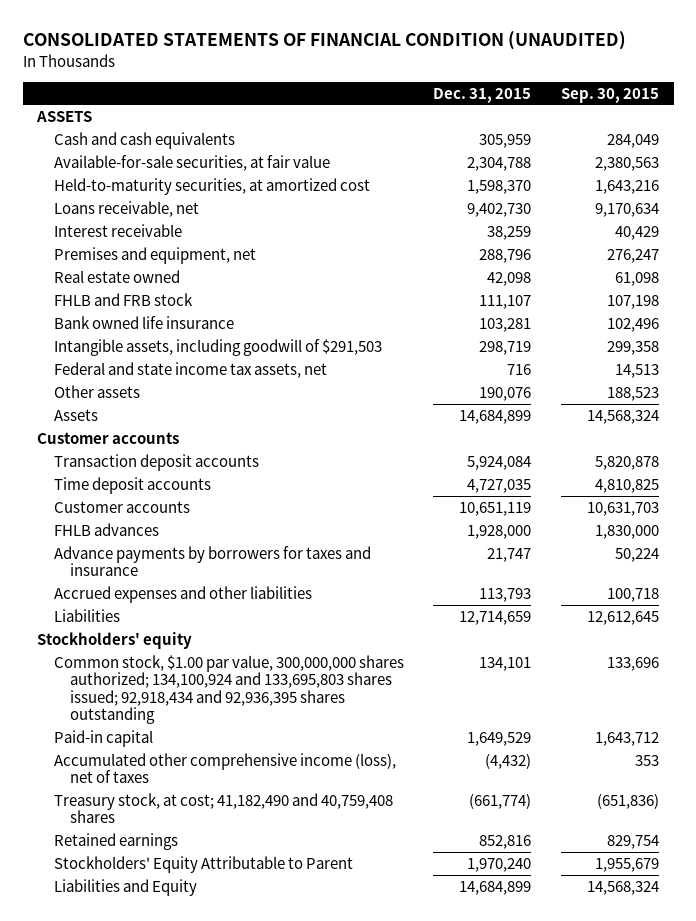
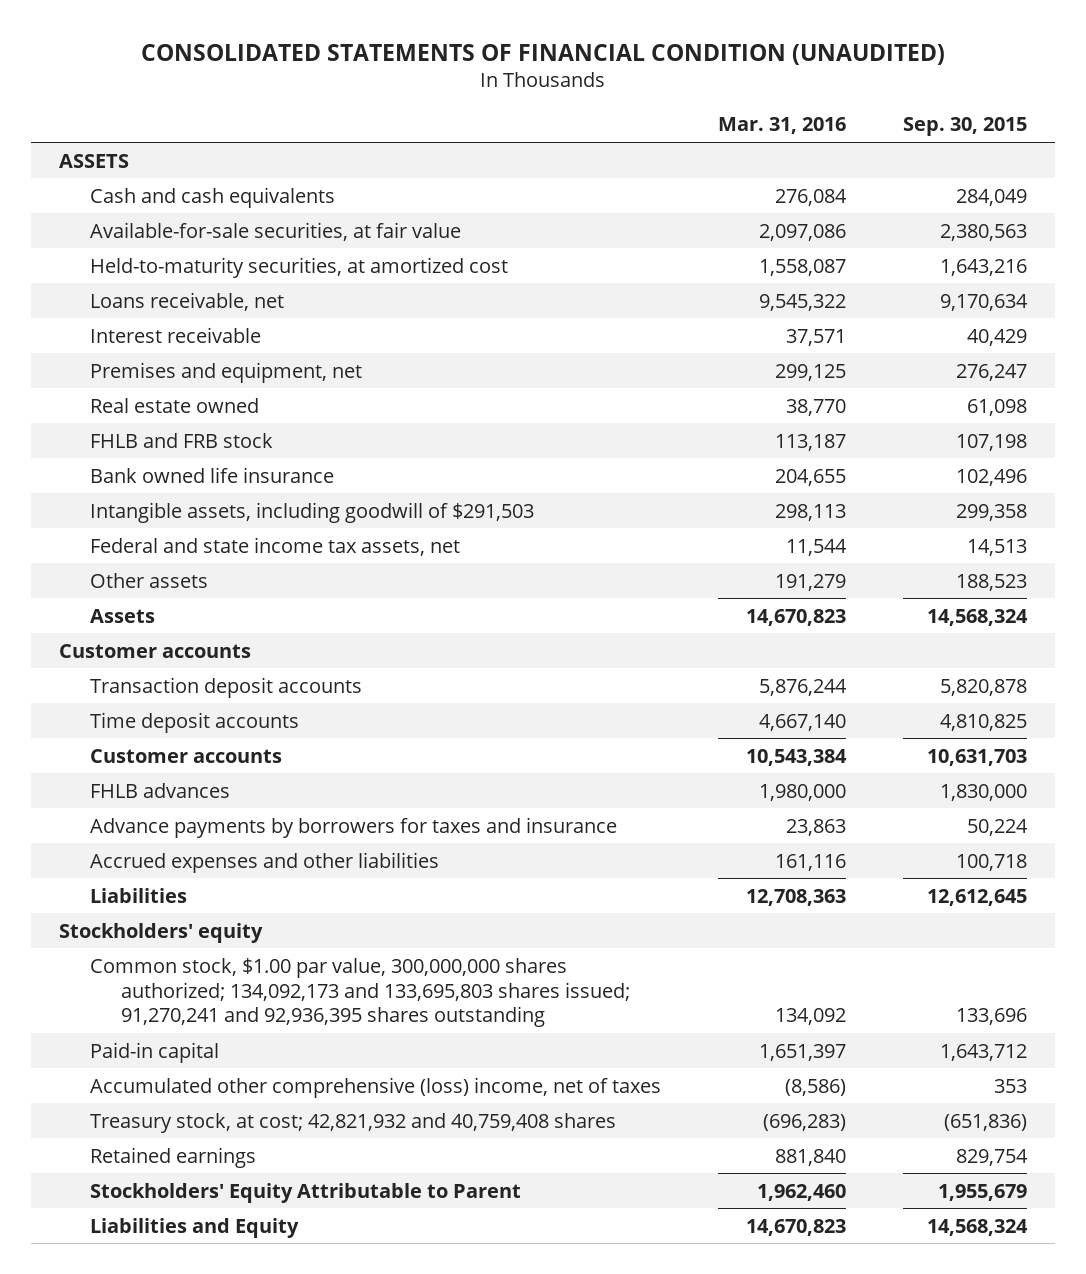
[433,87,532,103] Dec. 31, 2015 -> none
none -> [717,117,846,135] Mar. 31, 2016
[53,654,404,725] Common stock, $1.00 par value, 300,000,000 shares authorized; 134,100,924 and 133,695,803 shares issued; 92,918,434 and 92,936,395 shares outstanding -> [90,957,631,1028] Common stock, $1.00 par value, 300,000,000 shares authorized; 134,092,173 and 133,695,803 shares issued; 91,270,241 and 92,936,395 shares outstanding
[53,752,396,784] Accumulated other comprehensive income (loss), net of taxes -> [90,1076,662,1098] Accumulated other comprehensive (loss) income, net of taxes
[53,792,393,824] Treasury stock, at cost; 41,182,490 and 40,759,408 shares -> [90,1112,617,1133] Treasury stock, at cost; 42,821,932 and 40,759,408 shares

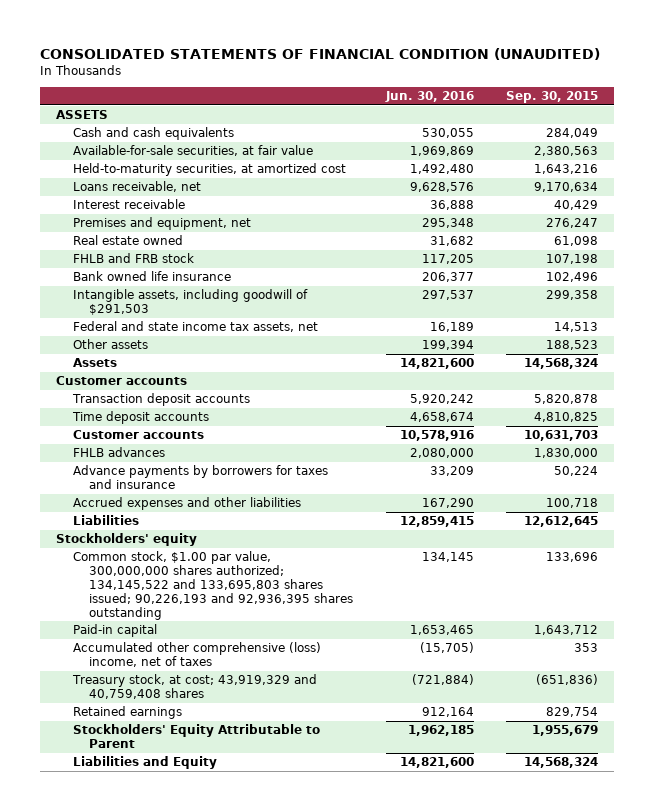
[717,117,846,135] Mar. 31, 2016 -> none
none -> [384,91,474,103] Jun. 30, 2016
[90,957,631,1028] Common stock, $1.00 par value, 300,000,000 shares authorized; 134,092,173 and 133,695,803 shares issued; 91,270,241 and 92,936,395 shares outstanding -> [72,551,354,620] Common stock, $1.00 par value, 300,000,000 shares authorized; 134,145,522 and 133,695,803 shares issued; 90,226,193 and 92,936,395 shares outstanding
[90,1112,617,1133] Treasury stock, at cost; 42,821,932 and 40,759,408 shares -> [71,674,317,700] Treasury stock, at cost; 43,919,329 and 40,759,408 shares

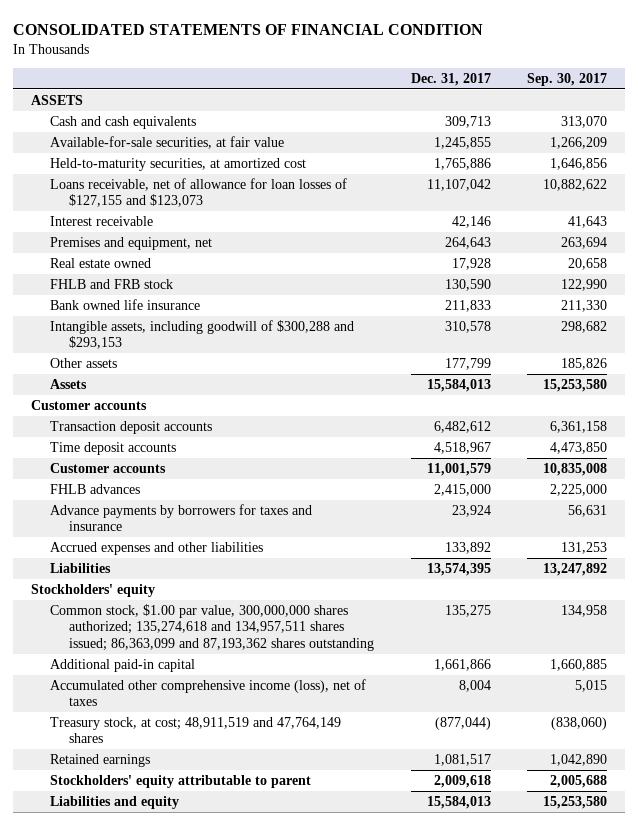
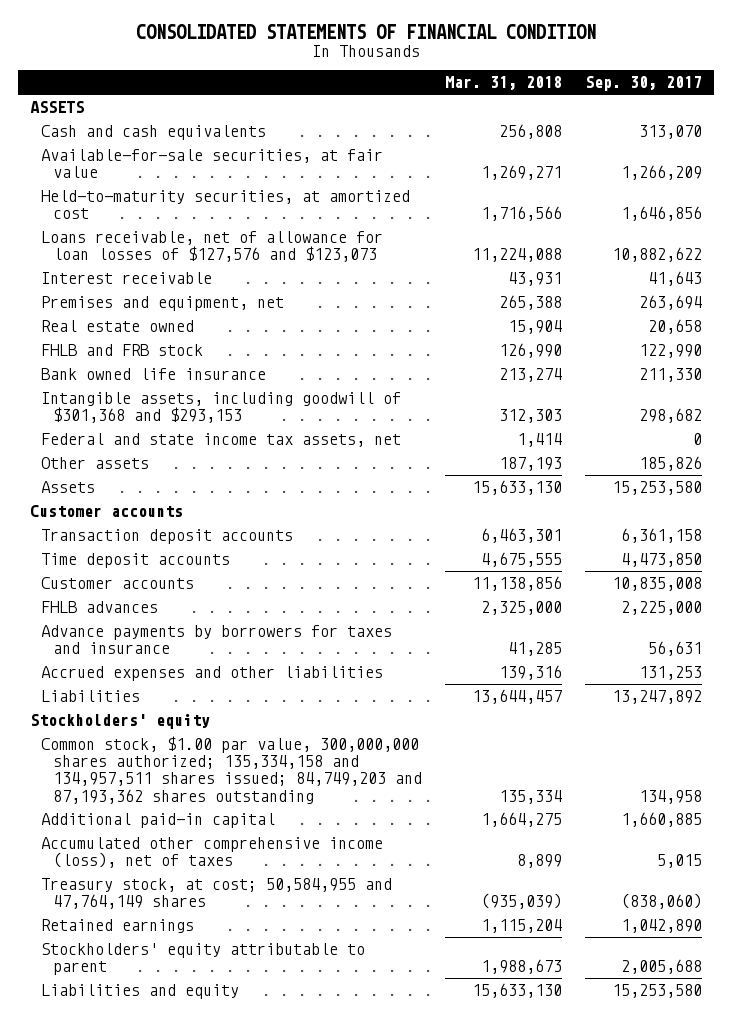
[410,72,491,86] Dec. 31, 2017 -> none
none -> [444,76,562,91] Mar. 31, 2018
[50,178,348,208] Loans receivable, net of allowance for loan losses of $127,155 and $123,073 -> [41,231,384,263] Loans receivable, net of allowance for loan losses of $127,576 and $123,073
[50,320,355,350] Intangible assets, including goodwill of $300,288 and $293,153 -> [41,392,402,424] Intangible assets, including goodwill of $301,368 and $293,153
none -> [41,433,402,448] Federal and state income tax assets, net
[50,604,375,651] Common stock, $1.00 par value, 300,000,000 shares authorized; 135,274,618 and 134,957,511 shares issued; 86,363,099 and 87,193,362 shares outstanding -> [41,736,422,804] Common stock, $1.00 par value, 300,000,000 shares authorized; 135,334,158 and 134,957,511 shares issued; 84,749,203 and 87,193,362 shares outstanding
[50,717,342,744] Treasury stock, at cost; 48,911,519 and 47,764,149 shares -> [41,878,393,910] Treasury stock, at cost; 50,584,955 and 47,764,149 shares

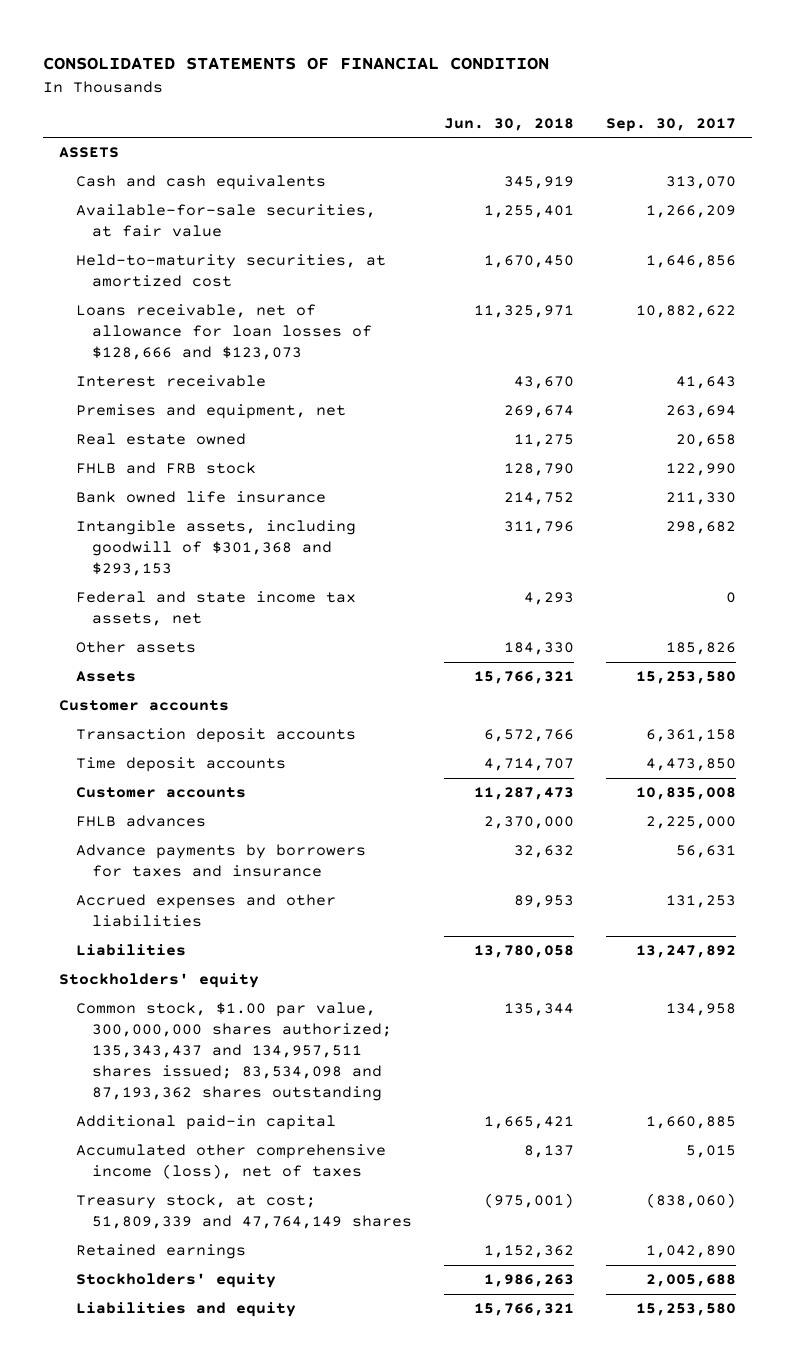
[444,76,562,91] Mar. 31, 2018 -> none
none -> [443,117,574,131] Jun. 30, 2018
[41,231,384,263] Loans receivable, net of allowance for loan losses of $127,576 and $123,073 -> [75,304,373,361] Loans receivable, net of allowance for loan losses of $128,666 and $123,073
[41,736,422,804] Common stock, $1.00 par value, 300,000,000 shares authorized; 135,334,158 and 134,957,511 shares issued; 84,749,203 and 87,193,362 shares outstanding -> [75,1002,393,1102] Common stock, $1.00 par value, 300,000,000 shares authorized; 135,343,437 and 134,957,511 shares issued; 83,534,098 and 87,193,362 shares outstanding
[41,878,393,910] Treasury stock, at cost; 50,584,955 and 47,764,149 shares -> [75,1194,413,1230] Treasury stock, at cost; 51,809,339 and 47,764,149 shares
[41,943,366,976] Stockholders' equity attributable to parent -> [75,1273,276,1289] Stockholders' equity

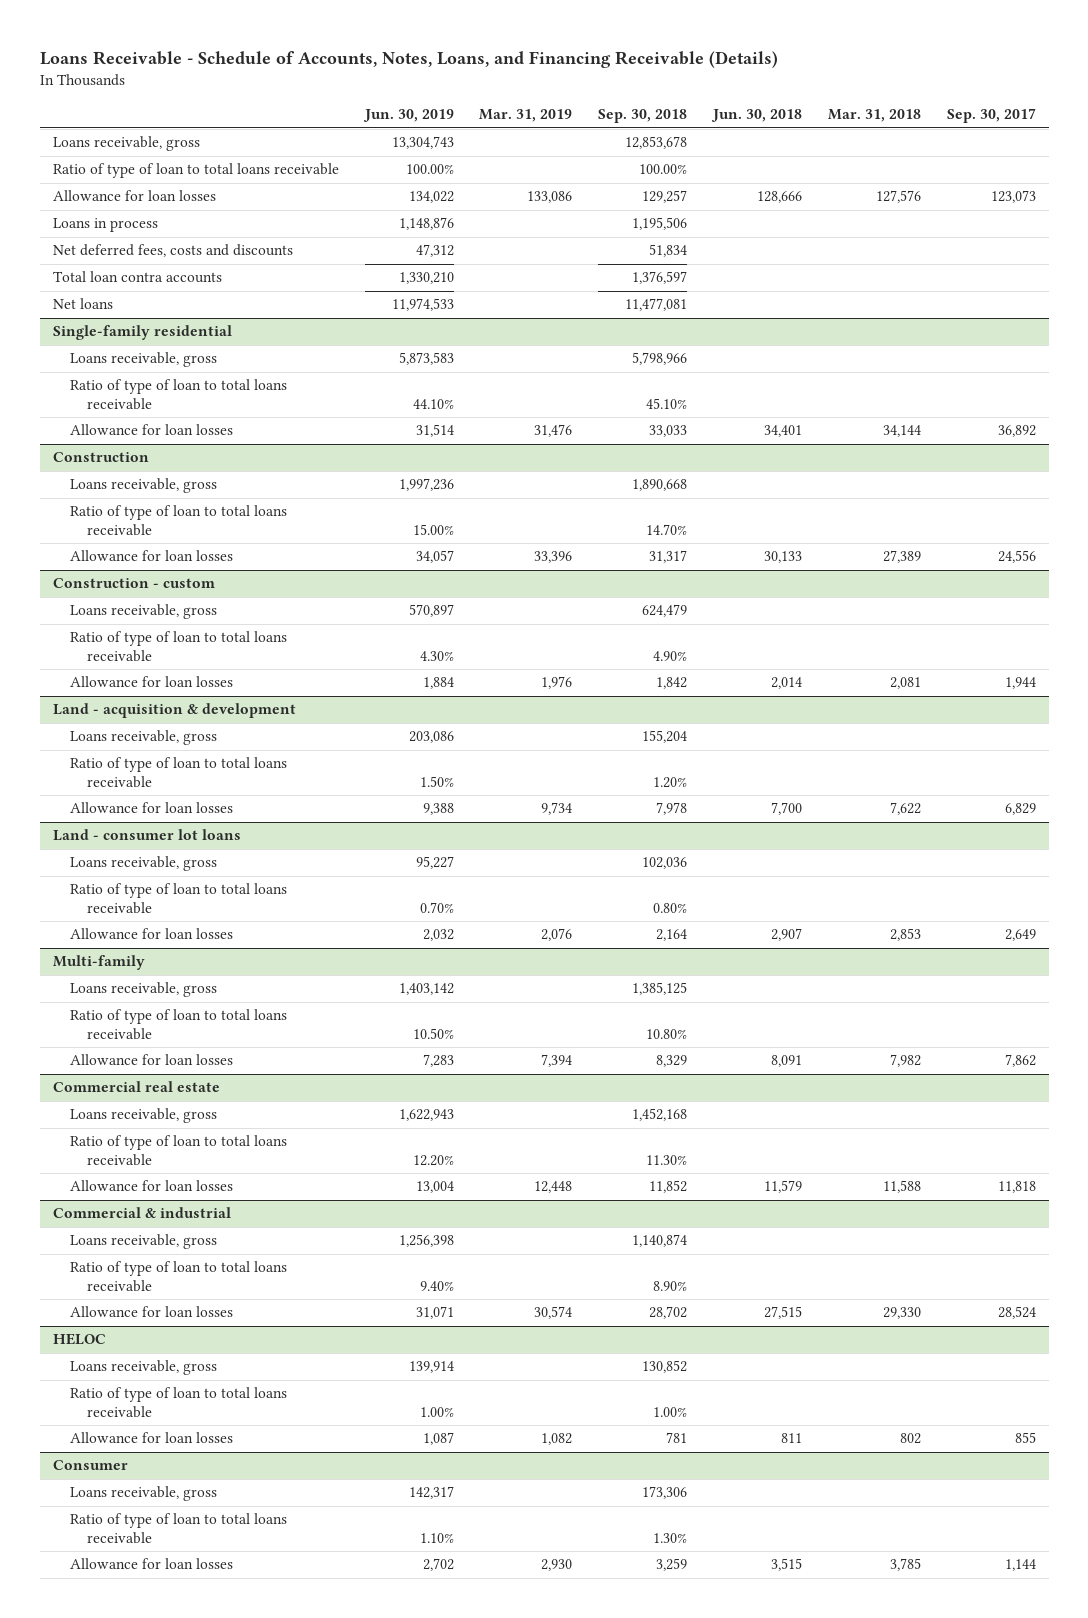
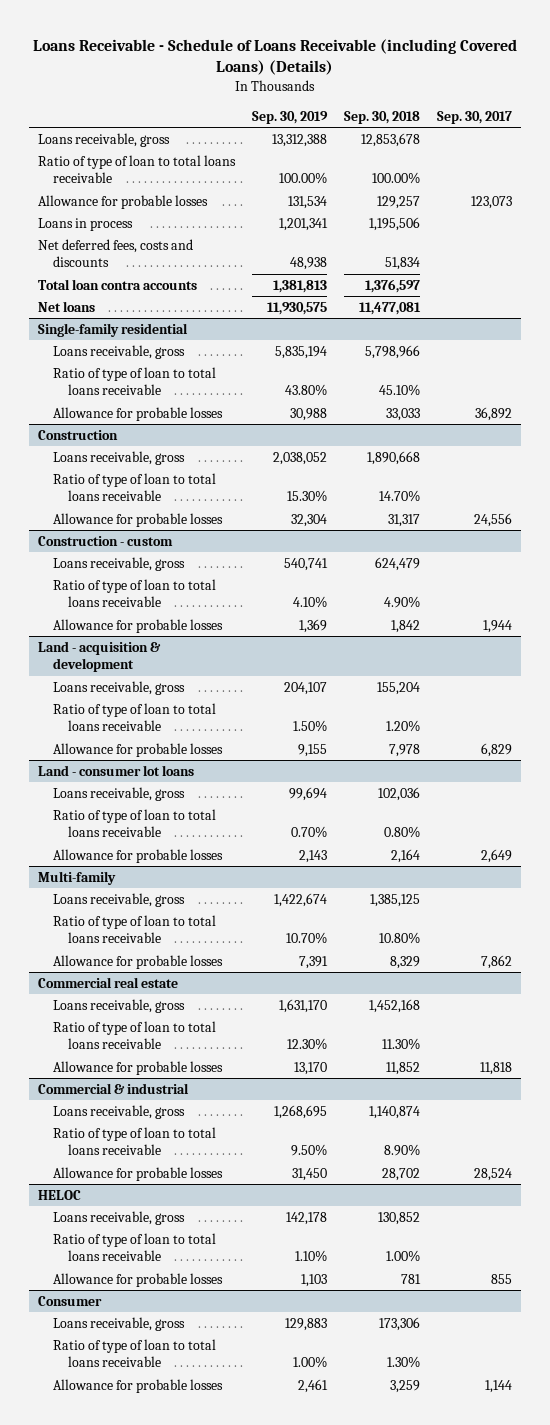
[39,51,778,69] Loans Receivable - Schedule of Accounts, Notes, Loans, and Financing Receivable (Details) -> [33,38,518,76] Loans Receivable - Schedule of Loans Receivable (including Covered Loans) (Details)
[362,109,454,123] Jun. 30, 2019 -> none
[479,109,573,123] Mar. 31, 2019 -> none
[711,109,803,123] Jun. 30, 2018 -> none
[827,109,921,123] Mar. 31, 2018 -> none
none -> [252,110,329,124] Sep. 30, 2019
[52,190,216,202] Allowance for loan losses -> [37,194,208,209] Allowance for probable losses
[69,424,233,436] Allowance for loan losses -> [53,406,224,421] Allowance for probable losses
[69,550,233,562] Allowance for loan losses -> [53,512,224,527] Allowance for probable losses
[69,676,233,688] Allowance for loan losses -> [53,618,224,633] Allowance for probable losses
[69,802,233,814] Allowance for loan losses -> [53,742,224,757] Allowance for probable losses
[69,928,233,940] Allowance for loan losses -> [53,848,224,863] Allowance for probable losses
[69,1054,233,1066] Allowance for loan losses -> [53,954,224,969] Allowance for probable losses
[69,1180,233,1192] Allowance for loan losses -> [53,1060,224,1075] Allowance for probable losses
[69,1306,233,1318] Allowance for loan losses -> [53,1166,224,1181] Allowance for probable losses
[69,1432,233,1444] Allowance for loan losses -> [53,1272,224,1287] Allowance for probable losses
[69,1558,233,1570] Allowance for loan losses -> [53,1378,224,1393] Allowance for probable losses

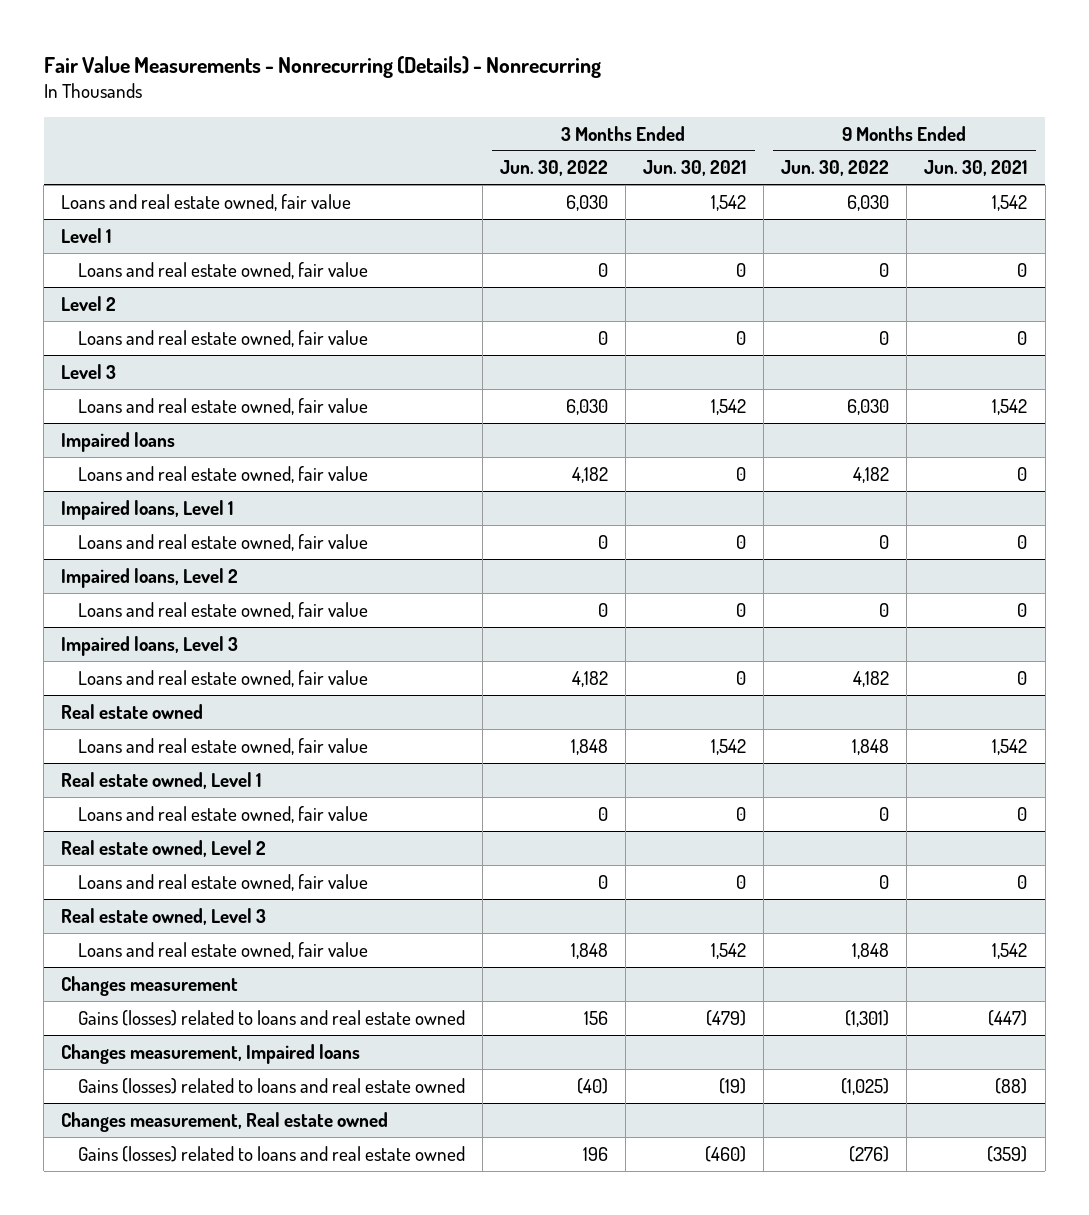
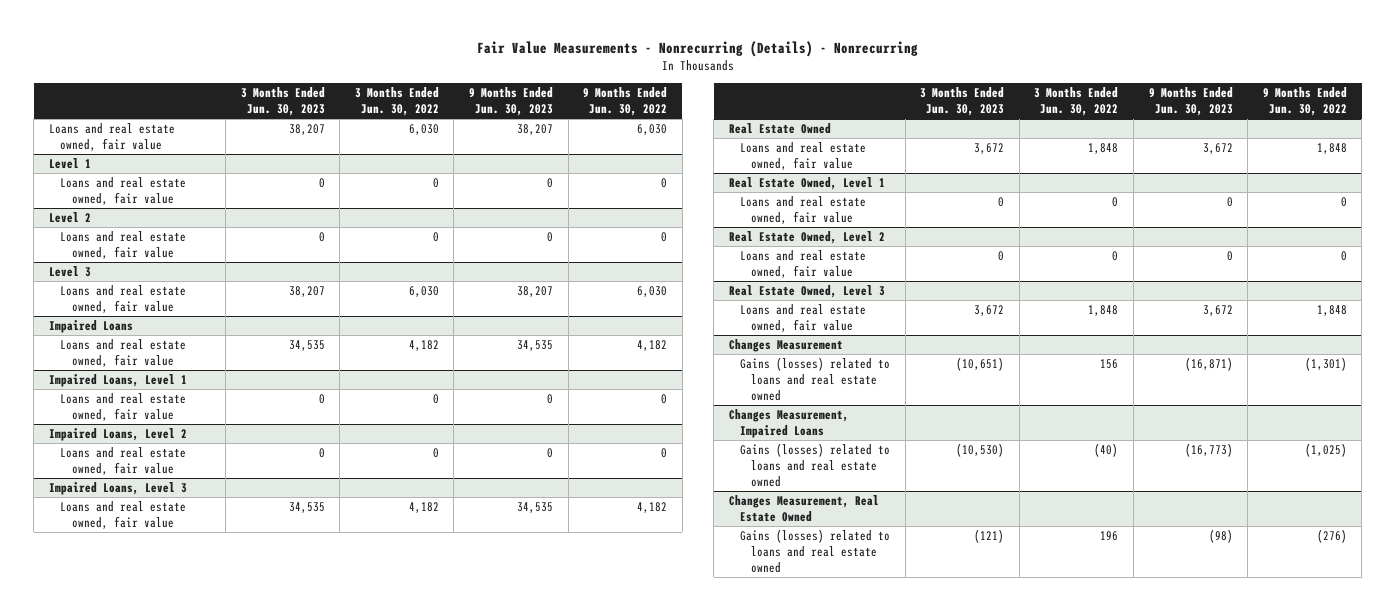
[643,160,747,177] Jun. 30, 2021 -> none
[924,160,1028,177] Jun. 30, 2021 -> none
none -> [240,86,325,116] 3 Months Ended Jun. 30, 2023
none -> [468,86,553,116] 9 Months Ended Jun. 30, 2023
[61,431,176,452] Impaired loans -> [48,320,133,334] Impaired Loans
[61,499,234,520] Impaired loans, Level 1 -> [48,374,187,388] Impaired Loans, Level 1
[61,567,239,588] Impaired loans, Level 2 -> [48,428,187,442] Impaired Loans, Level 2
[61,635,239,656] Impaired loans, Level 3 -> [48,482,187,496] Impaired Loans, Level 3
[61,703,204,719] Real estate owned -> [728,123,831,135] Real Estate Owned
[61,771,262,789] Real estate owned, Level 1 -> [728,177,885,191] Real Estate Owned, Level 1
[61,839,267,857] Real estate owned, Level 2 -> [728,231,885,245] Real Estate Owned, Level 2
[61,907,267,925] Real estate owned, Level 3 -> [728,285,885,299] Real Estate Owned, Level 3
[61,975,239,996] Changes measurement -> [728,339,843,353] Changes Measurement
[61,1043,361,1064] Changes measurement, Impaired loans -> [728,409,849,439] Changes Measurement, Impaired Loans
[61,1111,389,1132] Changes measurement, Real estate owned -> [728,495,879,523] Changes Measurement, Real Estate Owned

